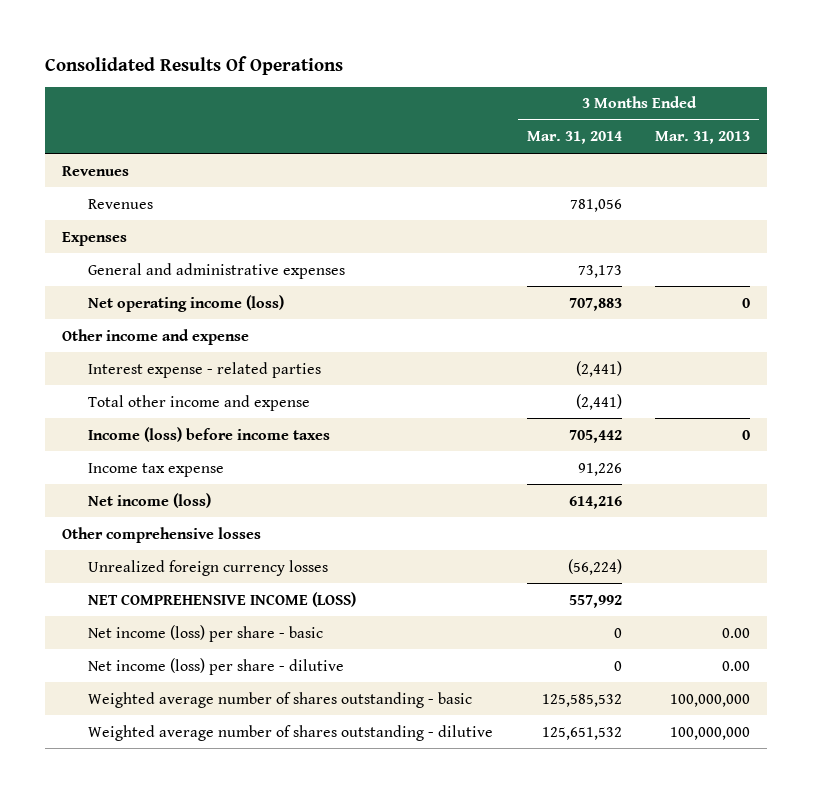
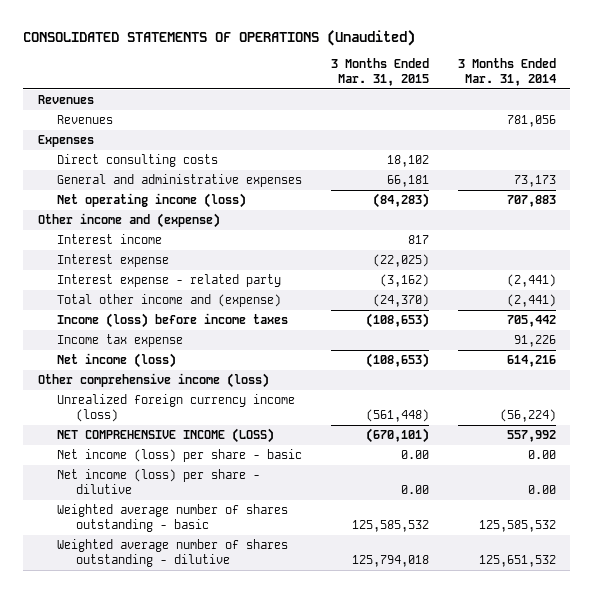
[45,55,344,75] Consolidated Results Of Operations -> [23,29,416,46] CONSOLIDATED STATEMENTS OF OPERATIONS (Unaudited)
[655,131,751,145] Mar. 31, 2013 -> none
none -> [330,58,429,87] 3 Months Ended Mar. 31, 2015
none -> [56,154,218,168] Direct consulting costs
[62,328,250,345] Other income and expense -> [37,213,220,229] Other income and (expense)
none -> [56,234,162,245] Interest income
none -> [56,254,169,268] Interest expense
[87,361,321,378] Interest expense - related parties -> [56,274,281,288] Interest expense - related party
[87,394,310,411] Total other income and expense -> [56,294,281,308] Total other income and (expense)
[62,526,262,543] Other comprehensive losses -> [37,373,269,389] Other comprehensive income (loss)
[87,559,328,576] Unrealized foreign currency losses -> [56,394,295,423] Unrealized foreign currency income (loss)
[613,627,622,638] 0 -> [527,450,556,460] 0.00
[613,660,622,671] 0 -> [527,485,556,495] 0.00

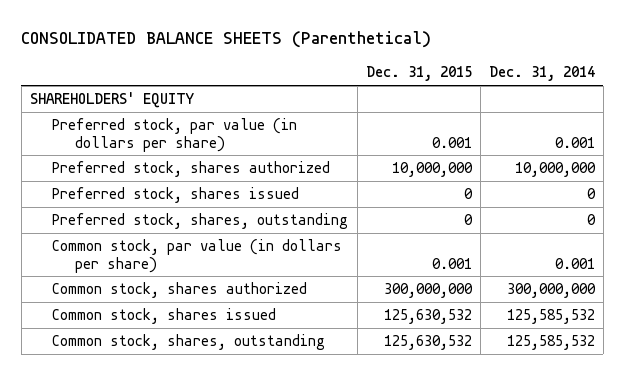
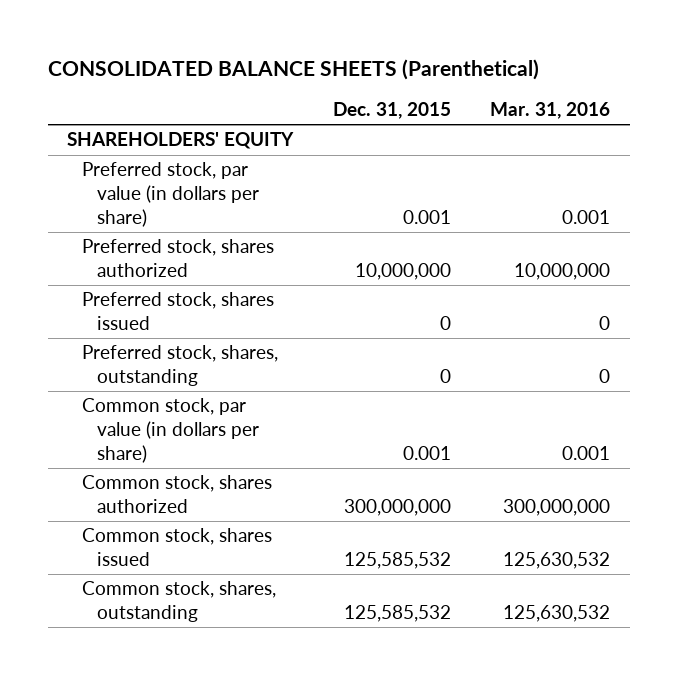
[488,66,595,82] Dec. 31, 2014 -> none
none -> [490,102,611,120] Mar. 31, 2016
[383,309,472,325] 125,630,532 -> [343,552,451,570] 125,585,532
[383,335,472,351] 125,630,532 -> [343,605,451,623] 125,585,532

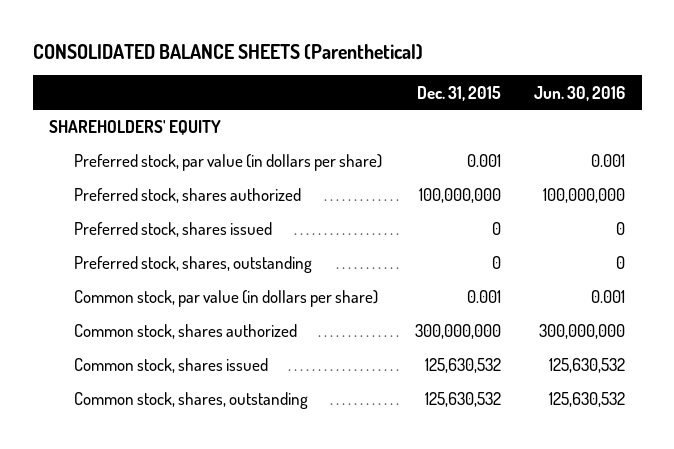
[490,102,611,120] Mar. 31, 2016 -> none
none -> [534,85,626,101] Jun. 30, 2016
[354,263,451,281] 10,000,000 -> [419,188,502,204] 100,000,000
[343,552,451,570] 125,585,532 -> [425,358,502,374] 125,630,532
[343,605,451,623] 125,585,532 -> [425,392,502,408] 125,630,532

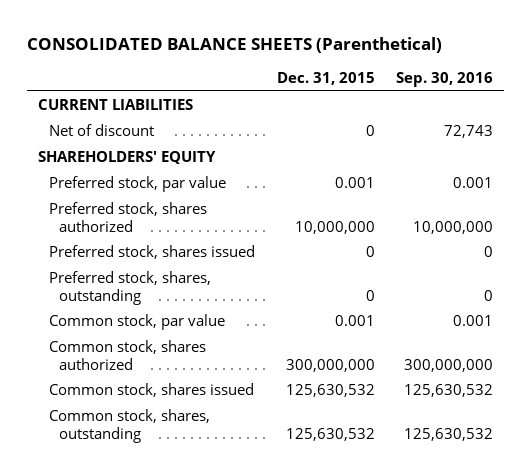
[534,85,626,101] Jun. 30, 2016 -> none
none -> [396,72,494,88] Sep. 30, 2016
none -> [38,99,194,111] CURRENT LIABILITIES
none -> [48,124,154,137] Net of discount
[74,154,383,172] Preferred stock, par value (in dollars per share) -> [48,176,226,193] Preferred stock, par value
[419,188,502,204] 100,000,000 -> [294,220,375,234] 10,000,000
[74,290,379,308] Common stock, par value (in dollars per share) -> [48,314,225,331] Common stock, par value

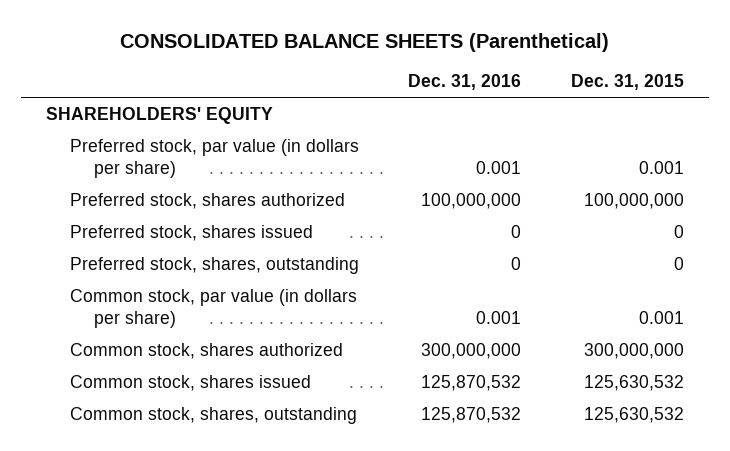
[396,72,494,88] Sep. 30, 2016 -> none
none -> [408,74,522,91] Dec. 31, 2016
[38,99,194,111] CURRENT LIABILITIES -> none
[48,124,154,137] Net of discount -> none
[48,176,226,193] Preferred stock, par value -> [69,139,359,179] Preferred stock, par value (in dollars per share)
[294,220,375,234] 10,000,000 -> [583,193,684,210] 100,000,000
[48,314,225,331] Common stock, par value -> [69,289,357,329] Common stock, par value (in dollars per share)

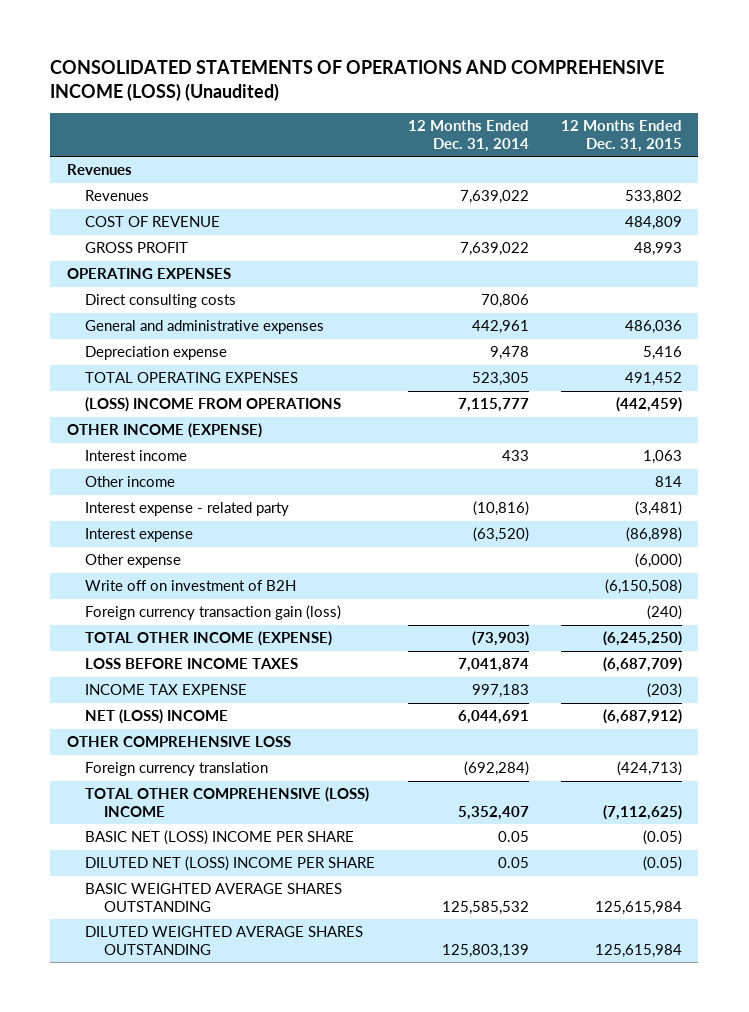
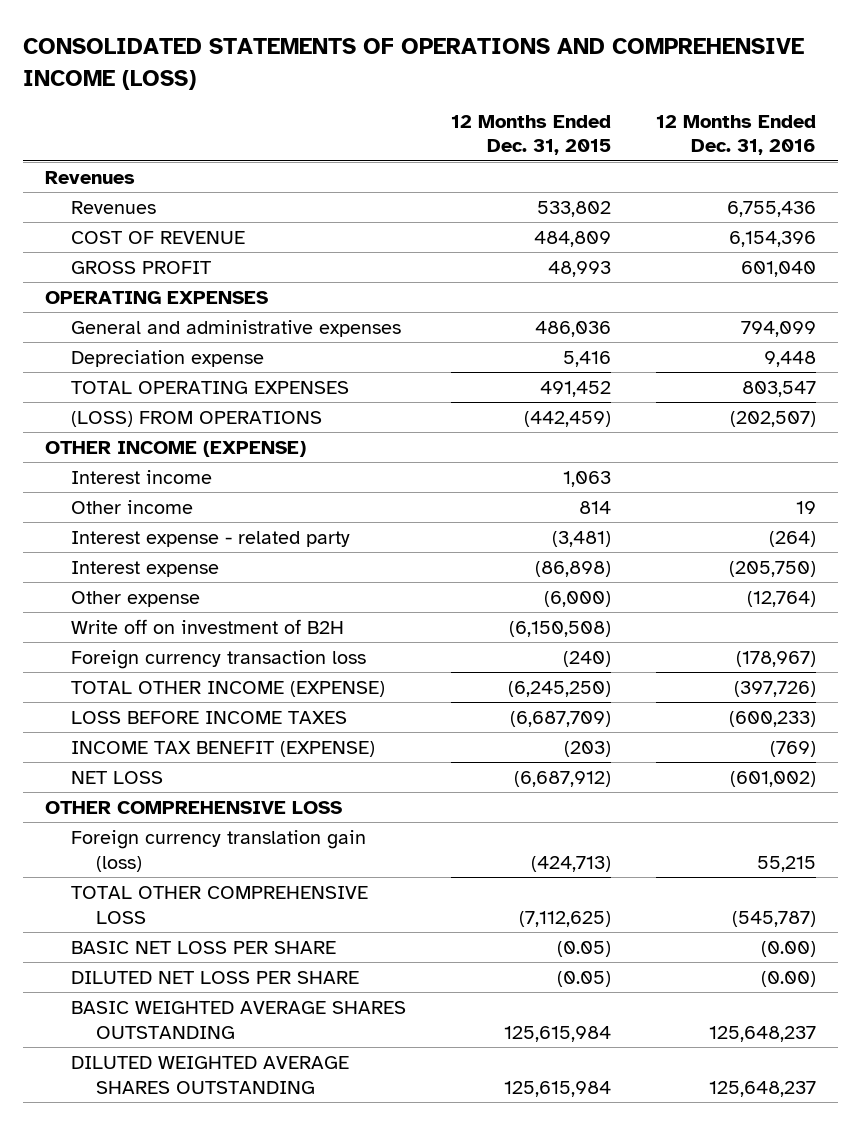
[50,59,665,101] CONSOLIDATED STATEMENTS OF OPERATIONS AND COMPREHENSIVE INCOME (LOSS) (Unaudited) -> [22,38,804,90] CONSOLIDATED STATEMENTS OF OPERATIONS AND COMPREHENSIVE INCOME (LOSS)
[407,119,529,152] 12 Months Ended Dec. 31, 2014 -> none
none -> [655,114,816,156] 12 Months Ended Dec. 31, 2016
[85,294,237,309] Direct consulting costs -> none
[85,397,342,413] (LOSS) INCOME FROM OPERATIONS -> [70,410,322,427] (LOSS) FROM OPERATIONS
[85,605,342,621] Foreign currency transaction gain (loss) -> [70,649,366,669] Foreign currency transaction loss
[85,684,248,696] INCOME TAX EXPENSE -> [70,740,375,757] INCOME TAX BENEFIT (EXPENSE)
[85,709,229,725] NET (LOSS) INCOME -> [70,770,163,784] NET LOSS
[85,762,269,777] Foreign currency translation -> [70,829,366,872] Foreign currency translation gain (loss)
[85,787,370,818] TOTAL OTHER COMPREHENSIVE (LOSS) INCOME -> [70,885,368,924] TOTAL OTHER COMPREHENSIVE LOSS
[85,830,355,846] BASIC NET (LOSS) INCOME PER SHARE -> [70,940,336,954] BASIC NET LOSS PER SHARE
[85,856,376,872] DILUTED NET (LOSS) INCOME PER SHARE -> [70,970,359,984] DILUTED NET LOSS PER SHARE

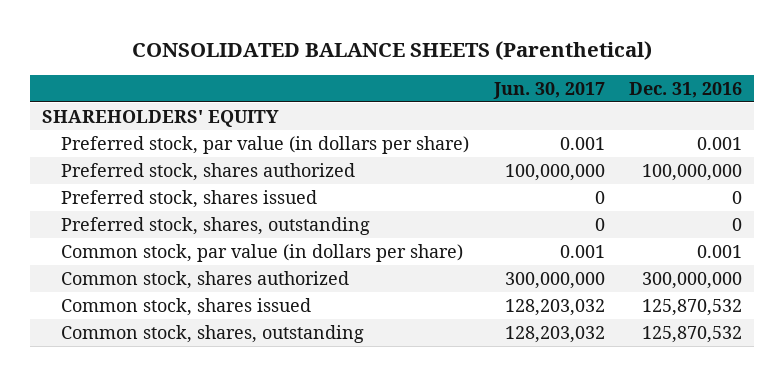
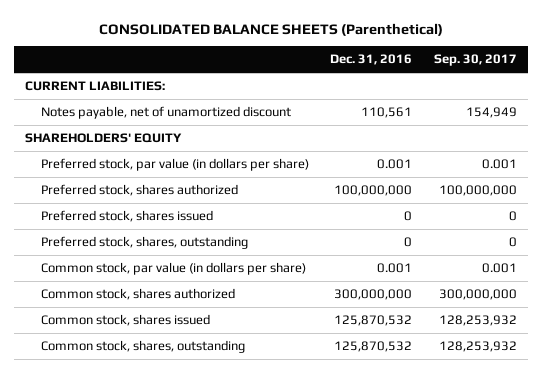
[492,81,605,99] Jun. 30, 2017 -> none
none -> [433,54,517,67] Sep. 30, 2017
none -> [24,81,165,92] CURRENT LIABILITIES:
none -> [40,106,291,120] Notes payable, net of unamortized discount

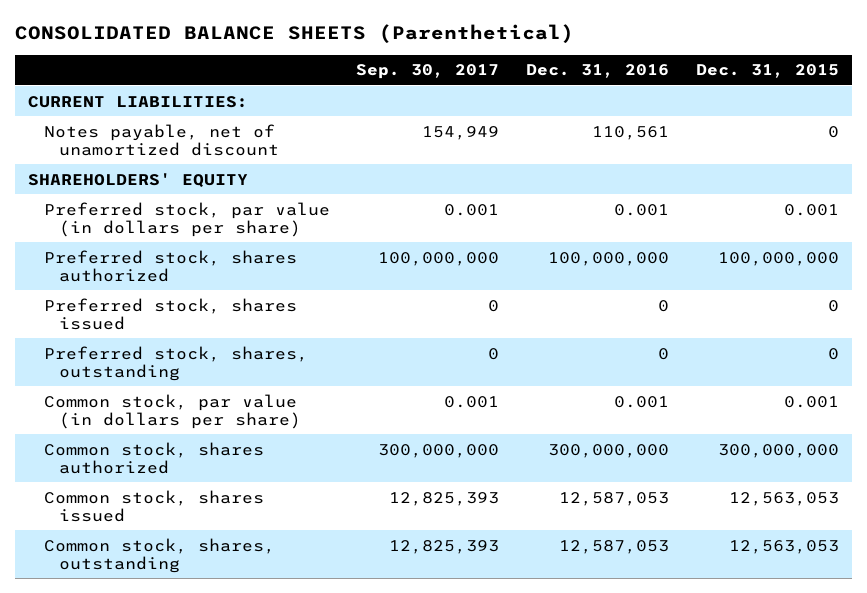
none -> [695,64,839,79] Dec. 31, 2015
[334,315,413,327] 125,870,532 -> [558,491,669,506] 12,587,053
[438,315,517,327] 128,253,932 -> [389,491,500,506] 12,825,393
[334,341,413,353] 125,870,532 -> [558,539,669,554] 12,587,053
[438,341,517,353] 128,253,932 -> [389,539,500,554] 12,825,393

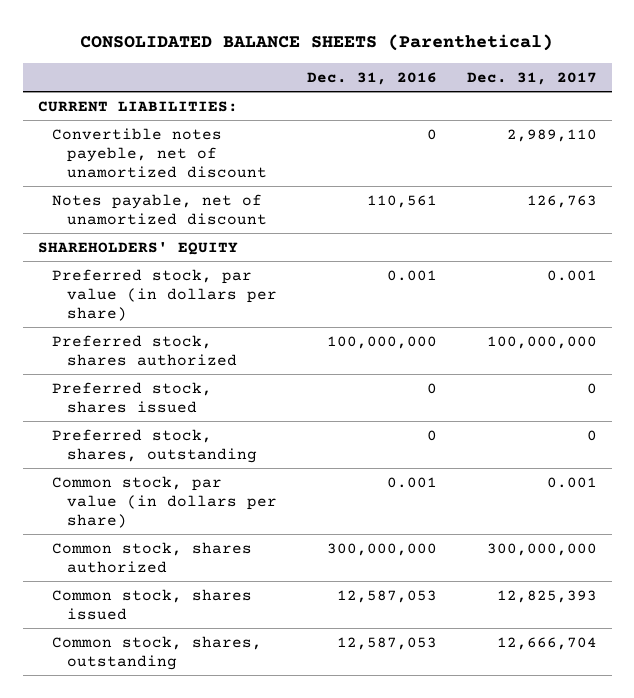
[356,64,500,80] Sep. 30, 2017 -> none
[695,64,839,79] Dec. 31, 2015 -> none
none -> [466,71,597,85] Dec. 31, 2017
none -> [52,127,267,178] Convertible notes payeble, net of unamortized discount

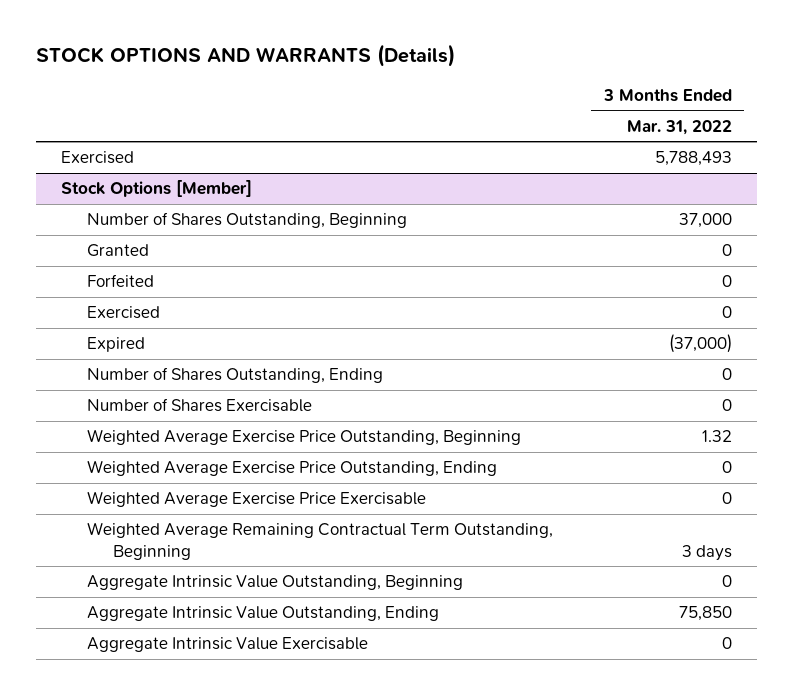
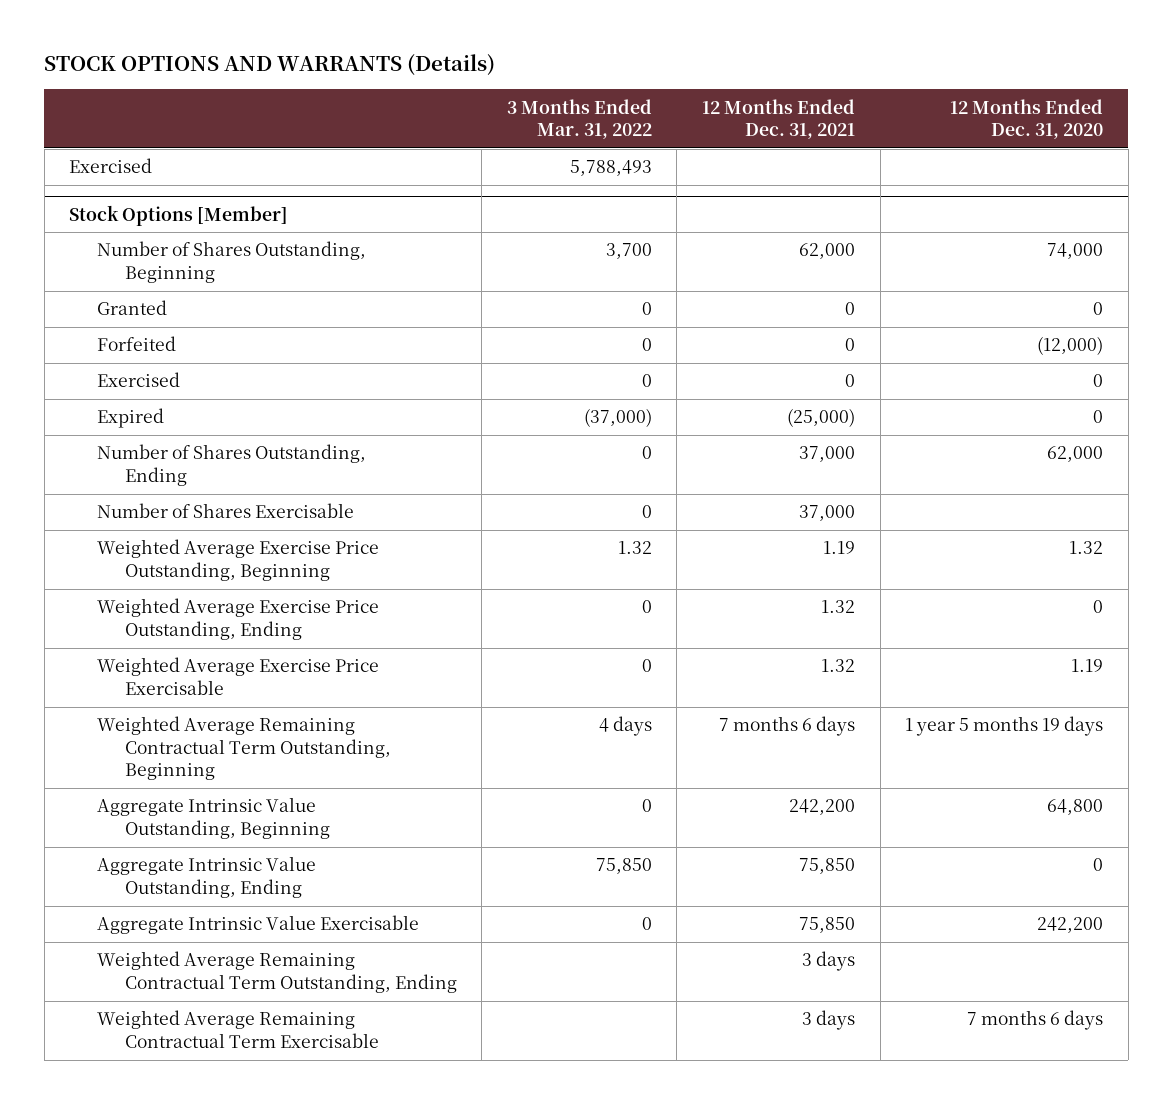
none -> [702,98,856,140] 12 Months Ended Dec. 31, 2021
none -> [950,98,1104,140] 12 Months Ended Dec. 31, 2020
[678,213,732,229] 37,000 -> [605,243,652,260] 3,700
[681,544,732,561] 3 days -> [598,716,652,737] 4 days
none -> [96,951,457,993] Weighted Average Remaining Contractual Term Outstanding, Ending
none -> [96,1010,379,1048] Weighted Average Remaining Contractual Term Exercisable

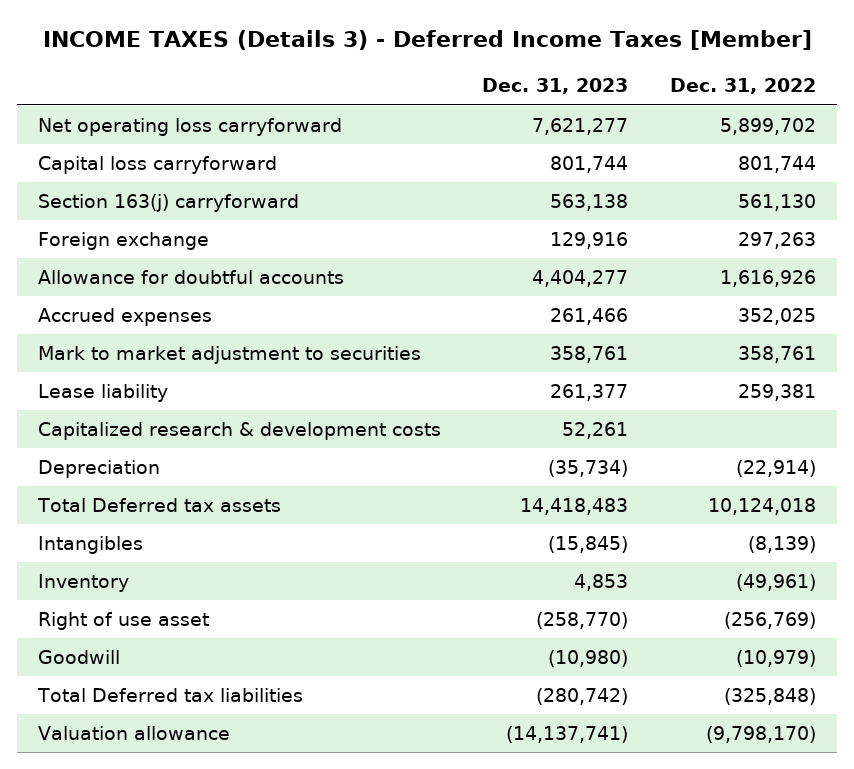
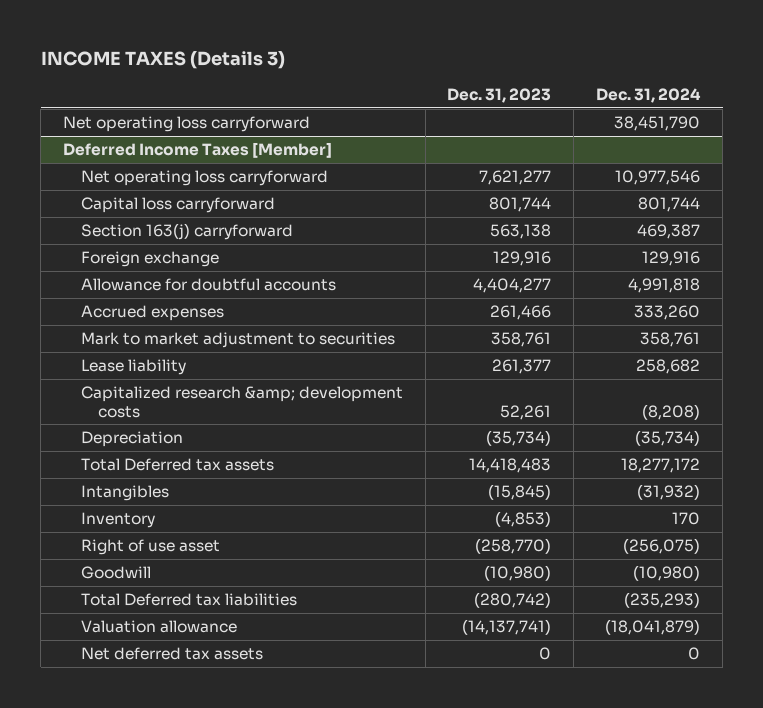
[42,30,812,51] INCOME TAXES (Details 3) - Deferred Income Taxes [Member] -> [40,50,285,69] INCOME TAXES (Details 3)
[669,78,816,95] Dec. 31, 2022 -> none
none -> [596,87,702,103] Dec. 31, 2024
none -> [62,116,310,133] Net operating loss carryforward
none -> [62,142,332,159] Deferred Income Taxes [Member]
[37,422,441,441] Capitalized research & development costs -> [80,386,403,418] Capitalized research &amp; development costs
[574,574,629,592] 4,853 -> [495,511,552,528] (4,853)
none -> [80,647,263,661] Net deferred tax assets

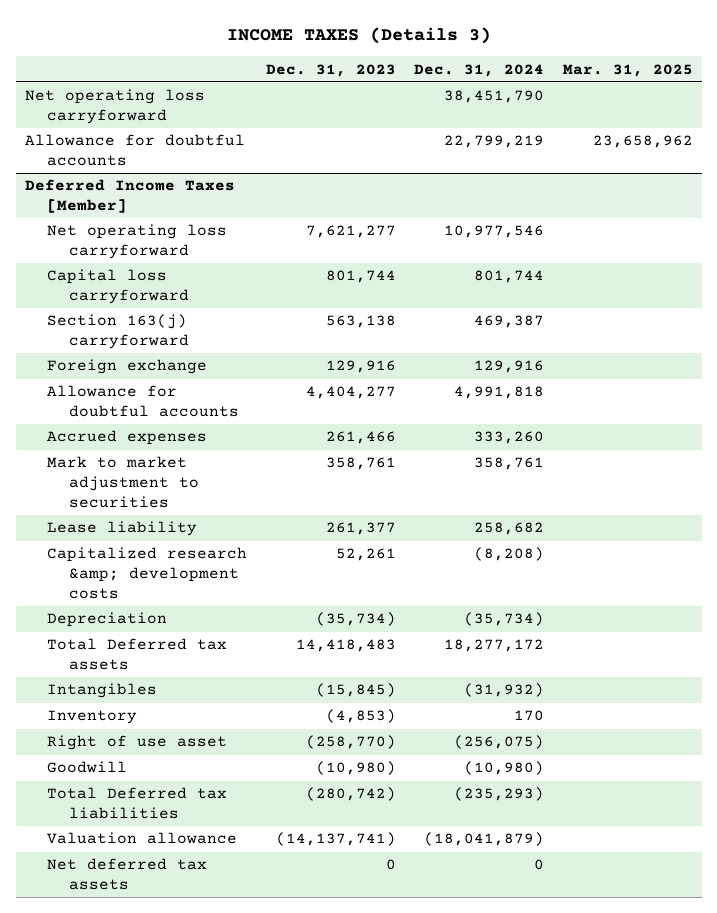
none -> [562,63,693,77] Mar. 31, 2025
none -> [24,134,245,167] Allowance for doubtful accounts

